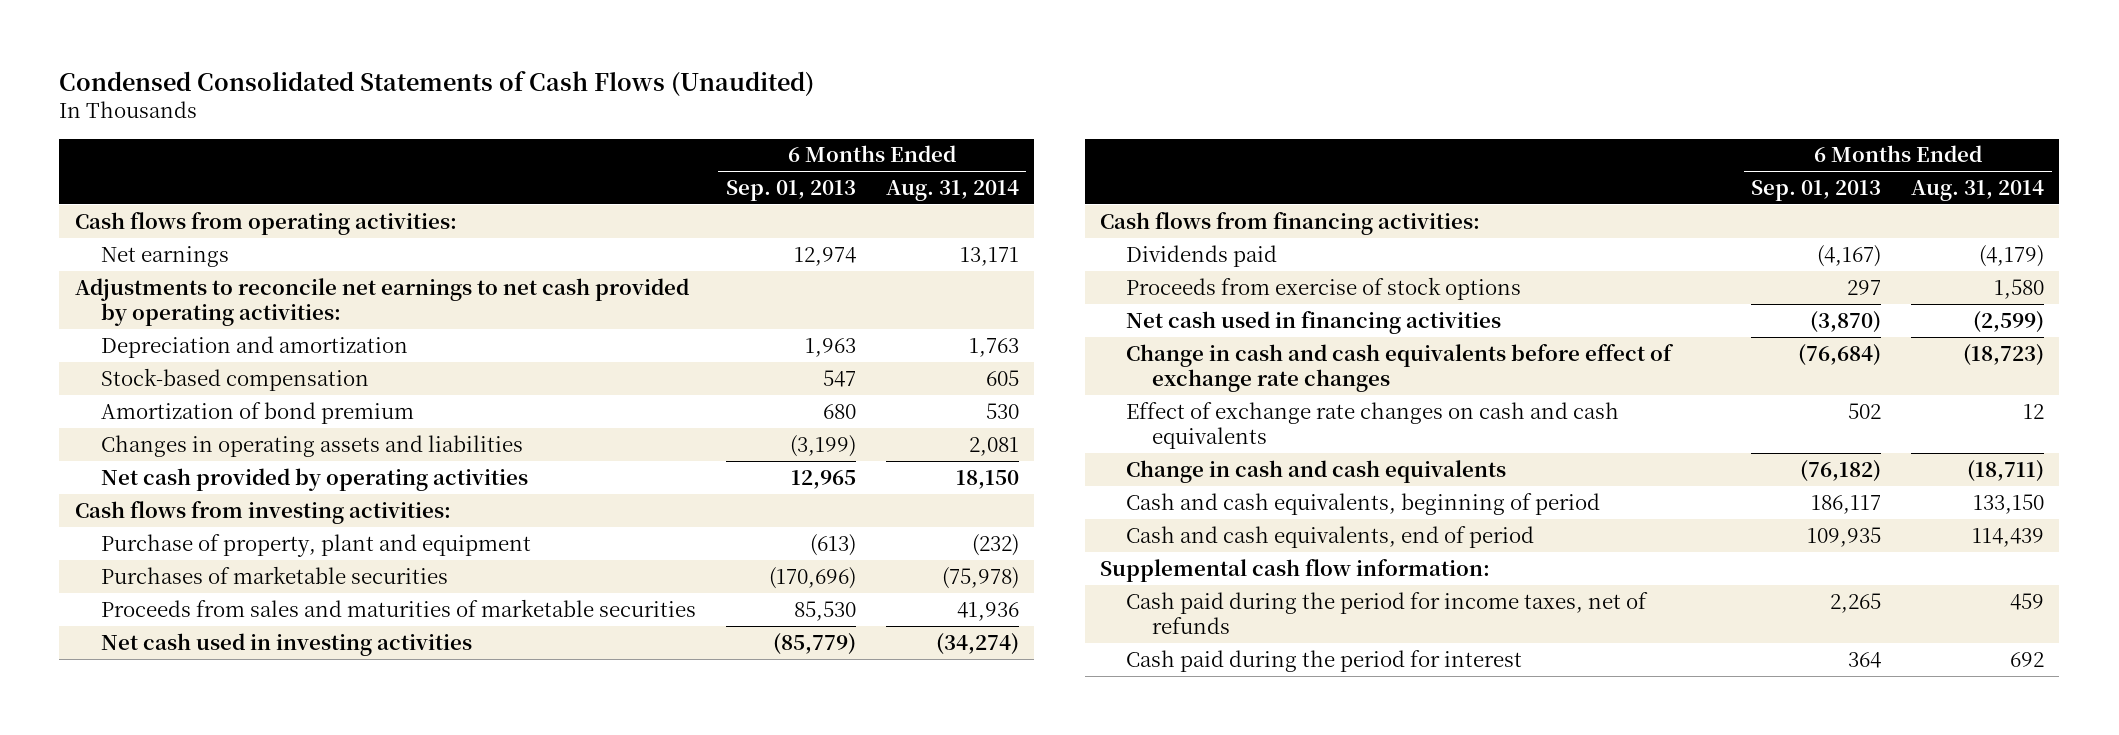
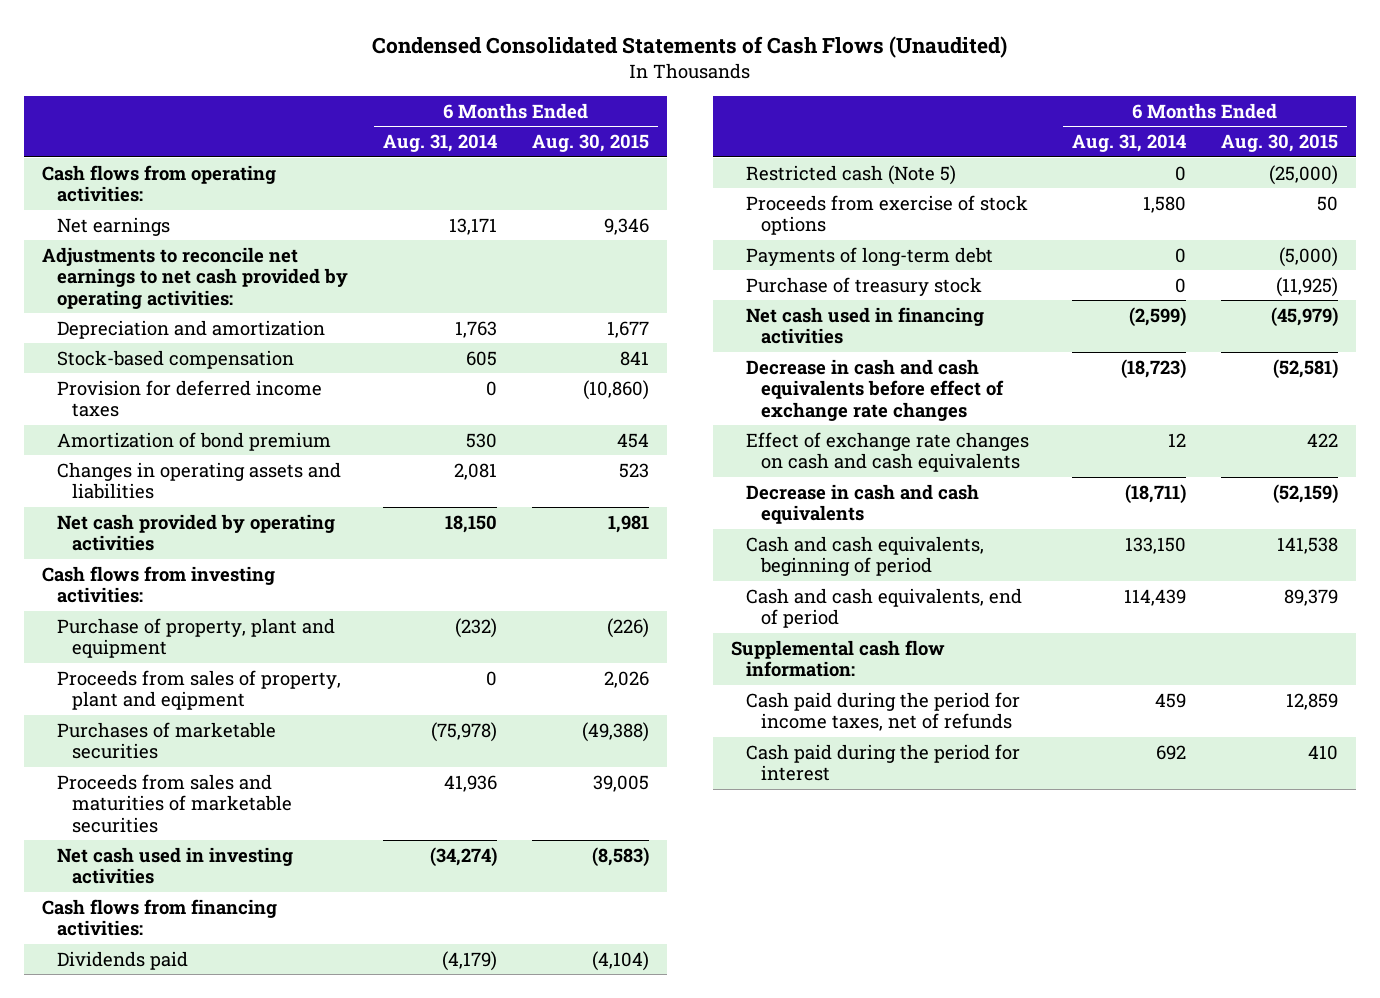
[725,180,856,202] Sep. 01, 2013 -> none
none -> [532,134,650,153] Aug. 30, 2015
none -> [57,379,323,418] Provision for deferred income taxes
none -> [57,669,342,711] Proceeds from sales of property, plant and eqipment
none -> [745,164,956,185] Restricted cash (Note 5)
none -> [745,246,993,266] Payments of long-term debt
none -> [745,276,982,296] Purchase of treasury stock
[1125,343,1674,393] Change in cash and cash equivalents before effect of exchange rate changes -> [745,358,1004,421] Decrease in cash and cash equivalents before effect of exchange rate changes
[1125,459,1506,483] Change in cash and cash equivalents -> [745,483,979,525] Decrease in cash and cash equivalents

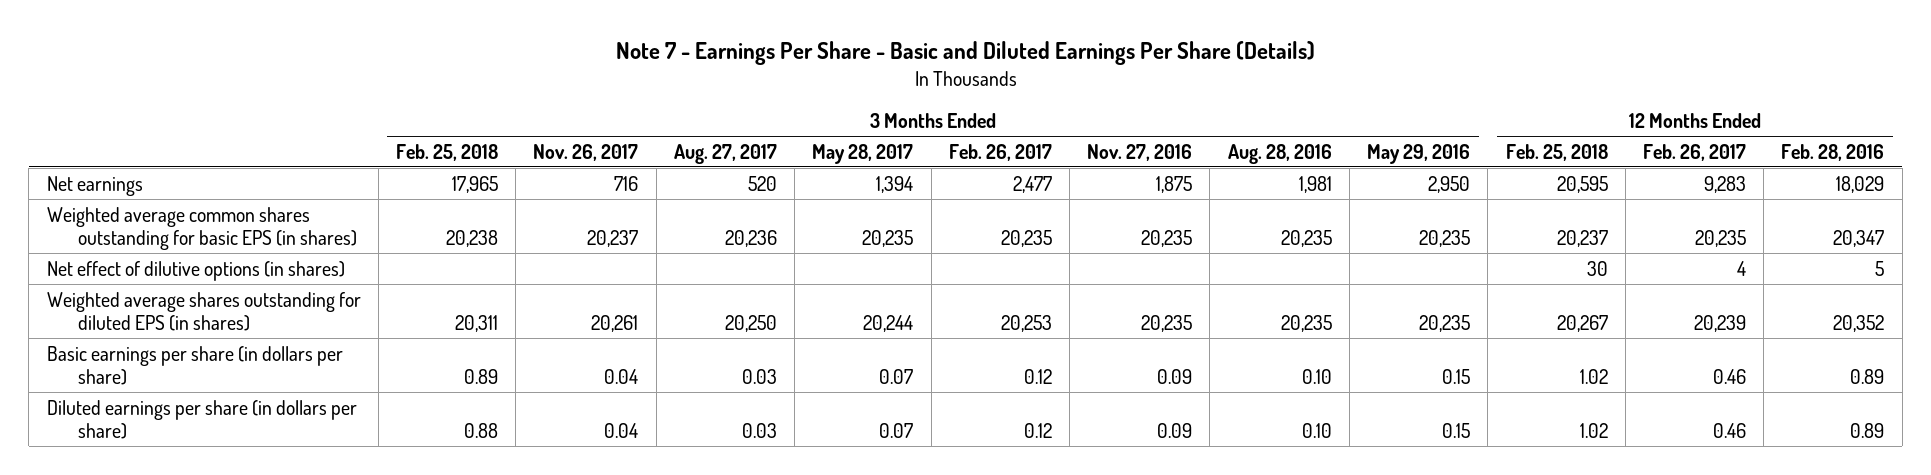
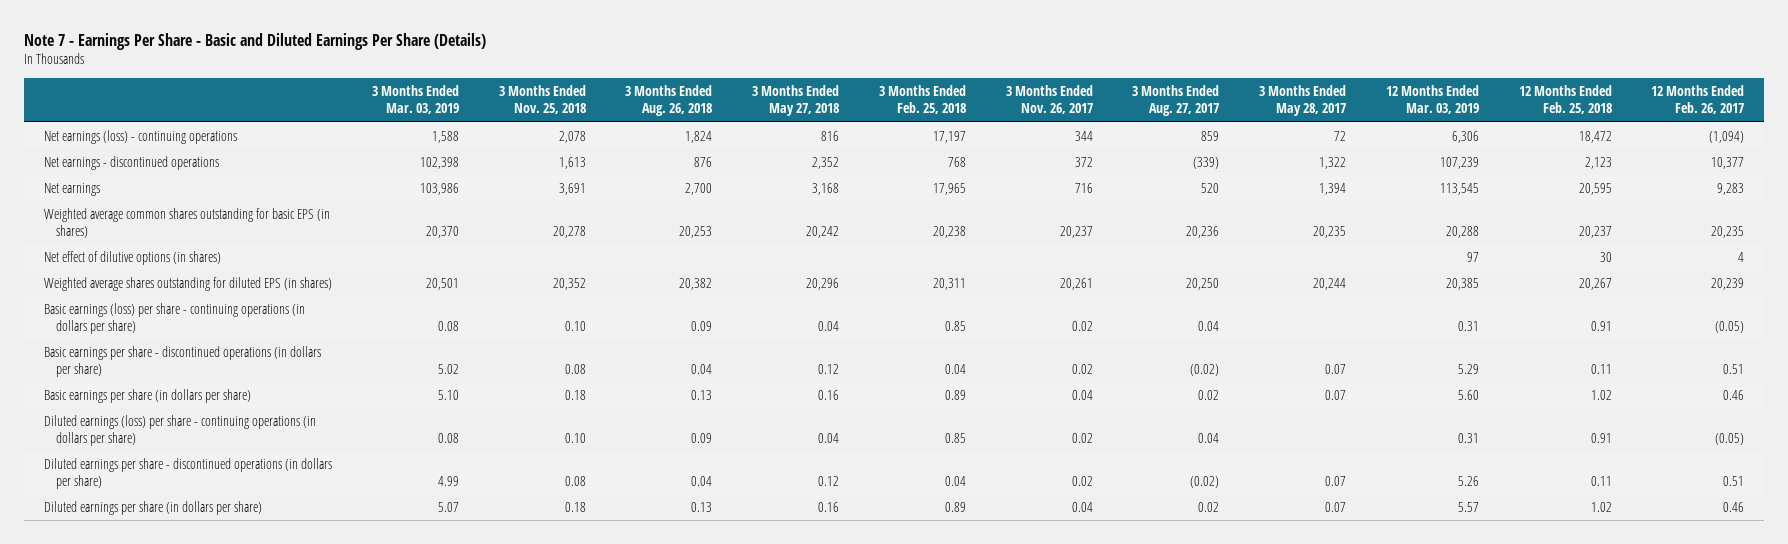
[948,143,1052,161] Feb. 26, 2017 -> none
[1087,143,1193,161] Nov. 27, 2016 -> none
[1227,143,1332,164] Aug. 28, 2016 -> none
[1367,143,1471,164] May 29, 2016 -> none
[1781,143,1885,161] Feb. 28, 2016 -> none
none -> [371,85,459,115] 3 Months Ended Mar. 03, 2019
none -> [498,85,586,115] 3 Months Ended Nov. 25, 2018
none -> [625,85,713,117] 3 Months Ended Aug. 26, 2018
none -> [752,85,840,117] 3 Months Ended May 27, 2018
none -> [1385,85,1479,115] 12 Months Ended Mar. 03, 2019
none -> [44,129,238,144] Net earnings (loss) - continuing operations
none -> [44,155,220,170] Net earnings - discontinued operations
none -> [44,302,306,335] Basic earnings (loss) per share - continuing operations (in dollars per share)
none -> [44,345,322,378] Basic earnings per share - discontinued operations (in dollars per share)
[741,368,777,384] 0.03 -> [1198,389,1220,400] 0.02
none -> [44,414,317,447] Diluted earnings (loss) per share - continuing operations (in dollars per share)
none -> [44,457,333,490] Diluted earnings per share - discontinued operations (in dollars per share)
[463,422,498,438] 0.88 -> [944,501,966,512] 0.89
[741,422,777,438] 0.03 -> [1198,501,1220,512] 0.02

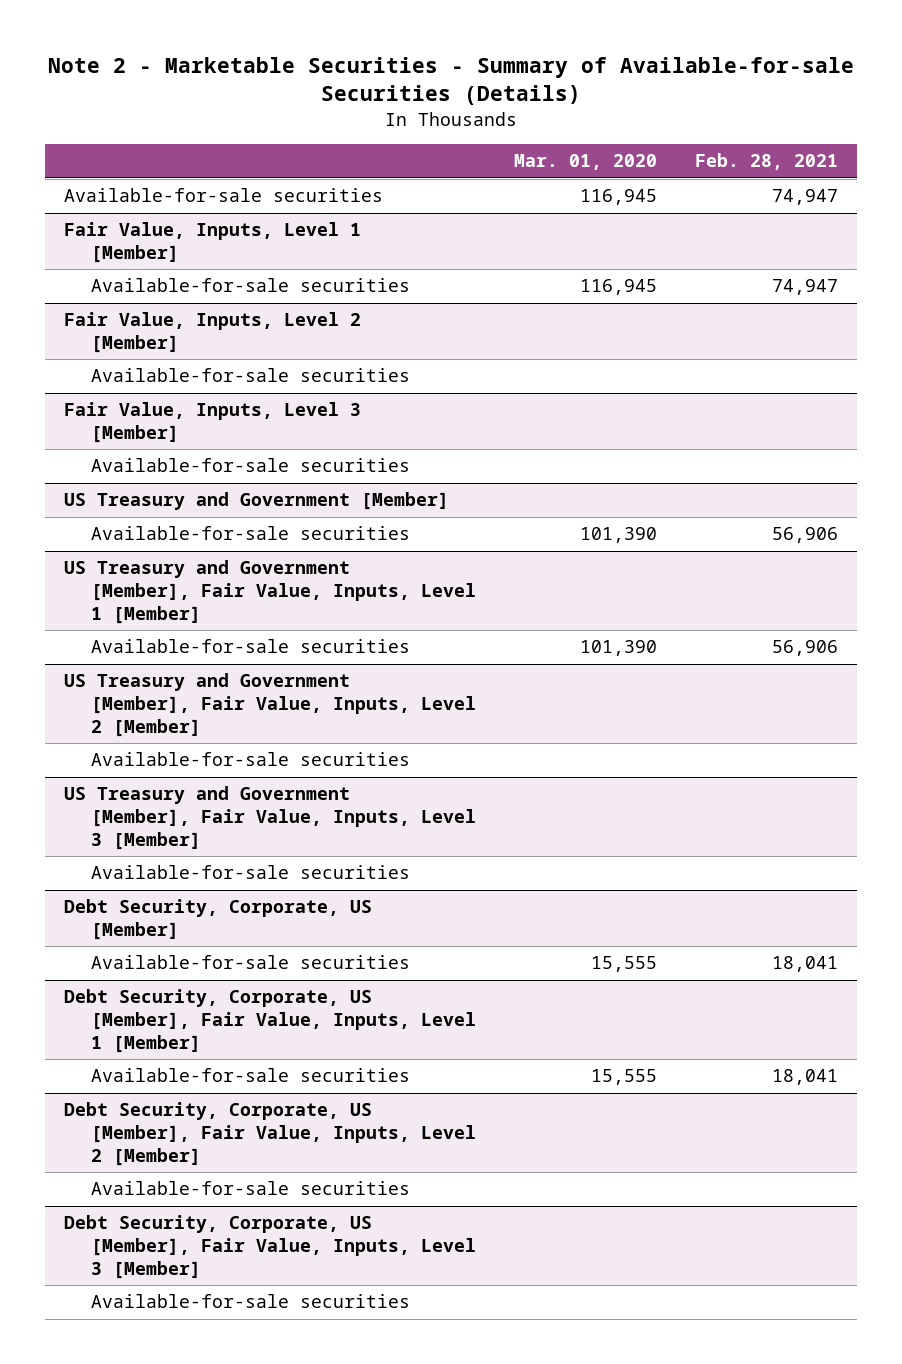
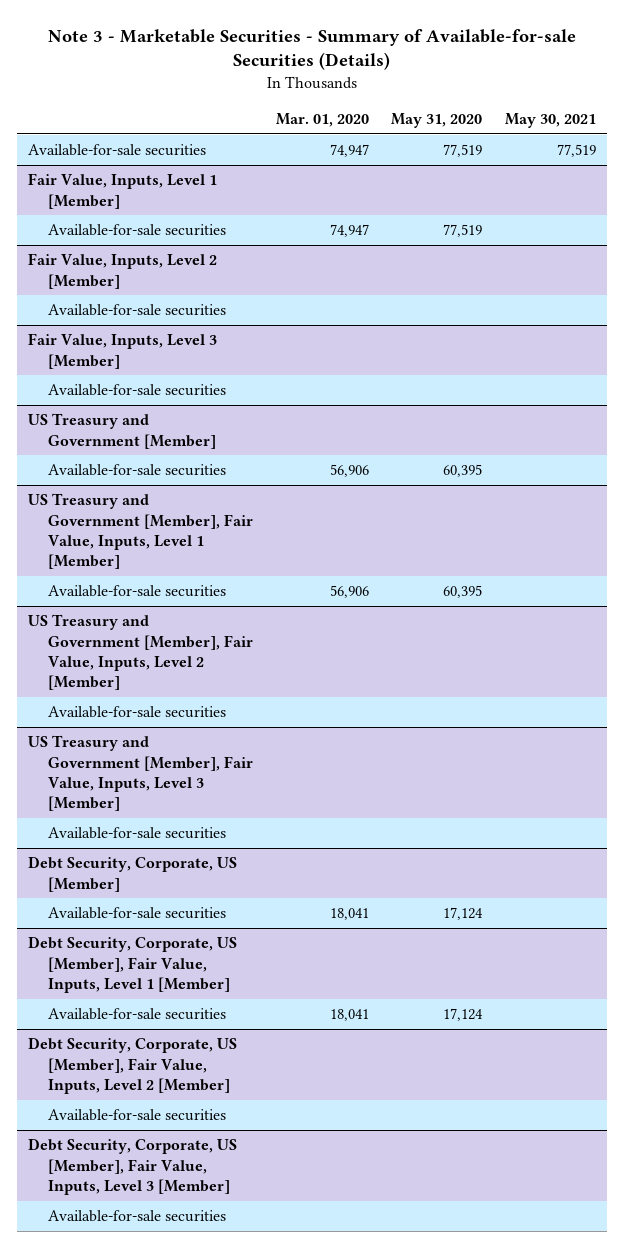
[47,56,854,106] Note 2 - Marketable Securities - Summary of Available-for-sale Securities (Details) -> [47,28,576,71] Note 3 - Marketable Securities - Summary of Available-for-sale Securities (Details)
[694,153,838,171] Feb. 28, 2021 -> none
none -> [391,112,483,128] May 31, 2020
none -> [504,112,596,128] May 30, 2021
[579,189,657,206] 116,945 -> [329,144,369,158] 74,947
[579,279,657,296] 116,945 -> [329,224,369,238] 74,947
[579,527,657,544] 101,390 -> [329,464,369,478] 56,906
[579,640,657,657] 101,390 -> [329,585,369,599] 56,906
[590,956,657,973] 15,555 -> [329,908,369,921] 18,041
[590,1069,657,1086] 15,555 -> [329,1009,369,1022] 18,041

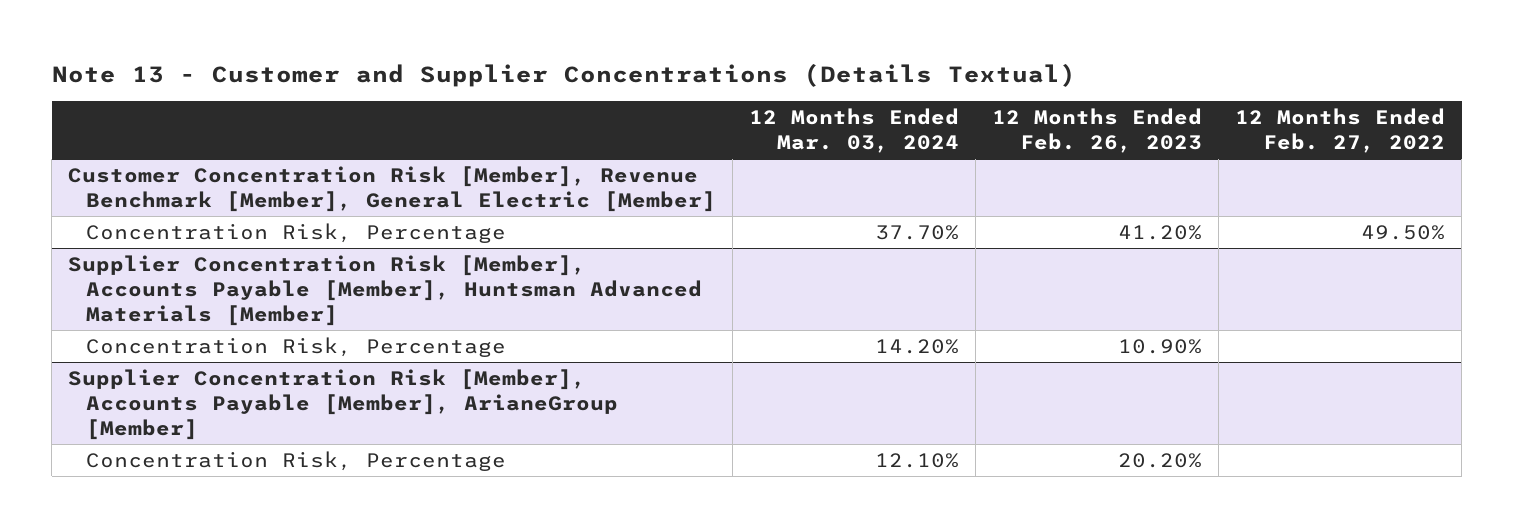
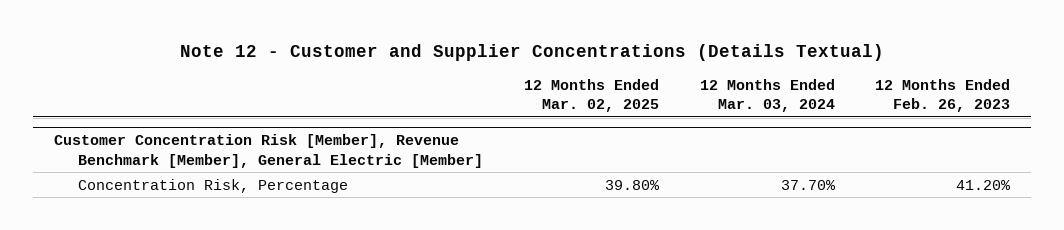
[51,62,1076,87] Note 13 - Customer and Supplier Concentrations (Details Textual) -> [180,43,885,61] Note 12 - Customer and Supplier Concentrations (Details Textual)
[1234,107,1445,153] 12 Months Ended Feb. 27, 2022 -> none
none -> [523,78,659,113] 12 Months Ended Mar. 02, 2025
[68,254,702,326] Supplier Concentration Risk [Member], Accounts Payable [Member], Huntsman Advanced Materials [Member] -> none
[85,336,506,357] Concentration Risk, Percentage -> none
[68,368,618,440] Supplier Concentration Risk [Member], Accounts Payable [Member], ArianeGroup [Member] -> none
[85,450,506,471] Concentration Risk, Percentage -> none

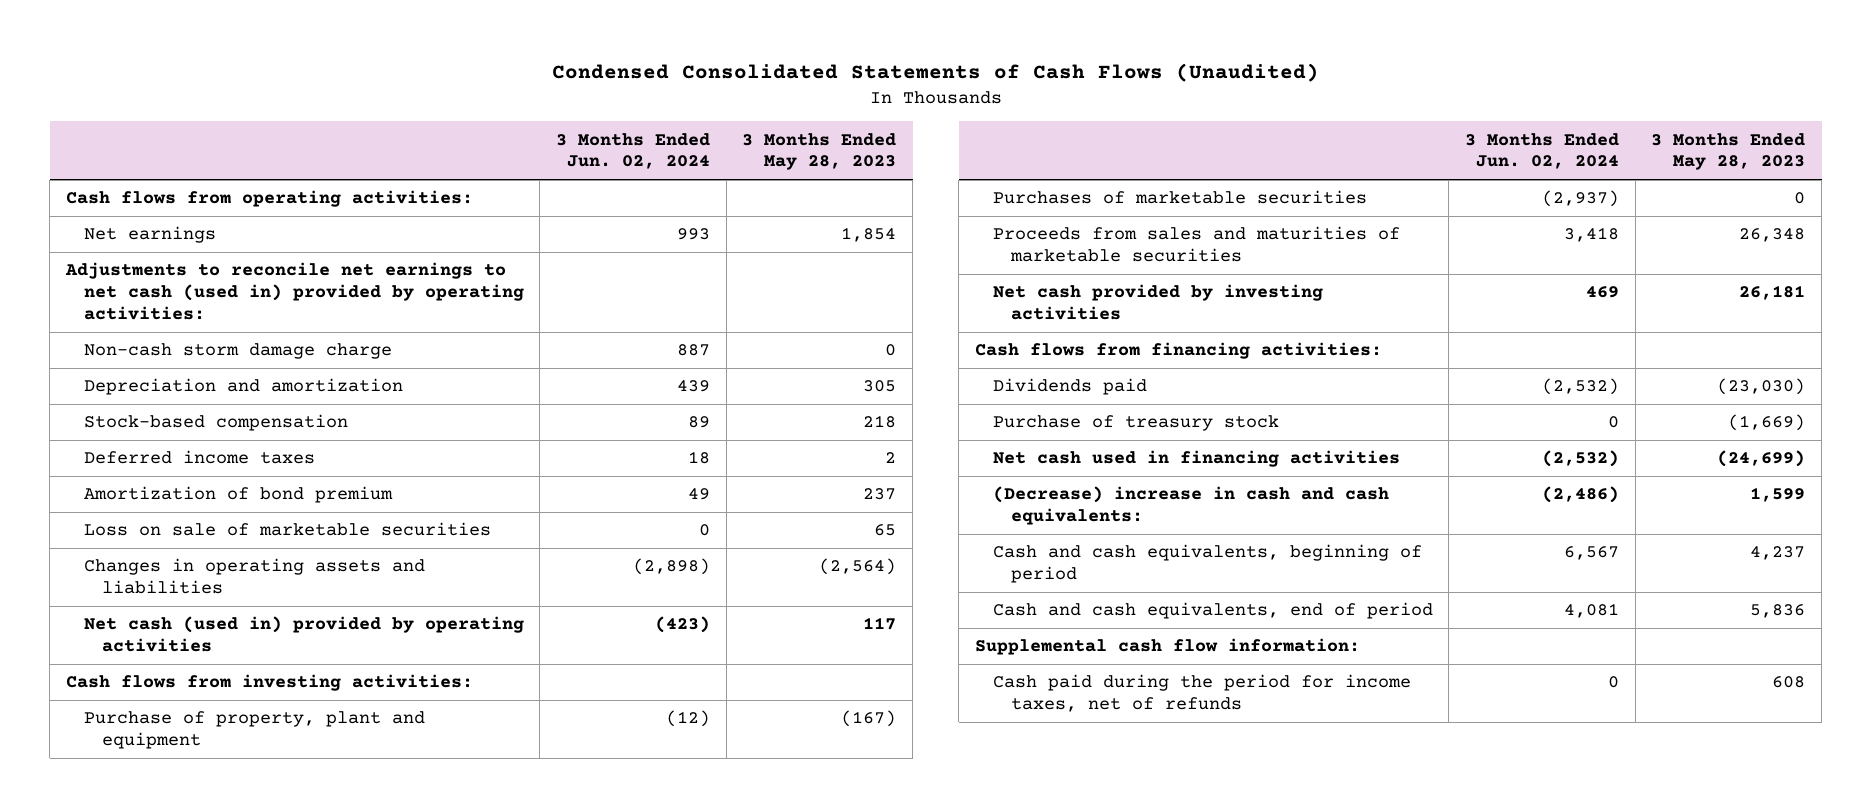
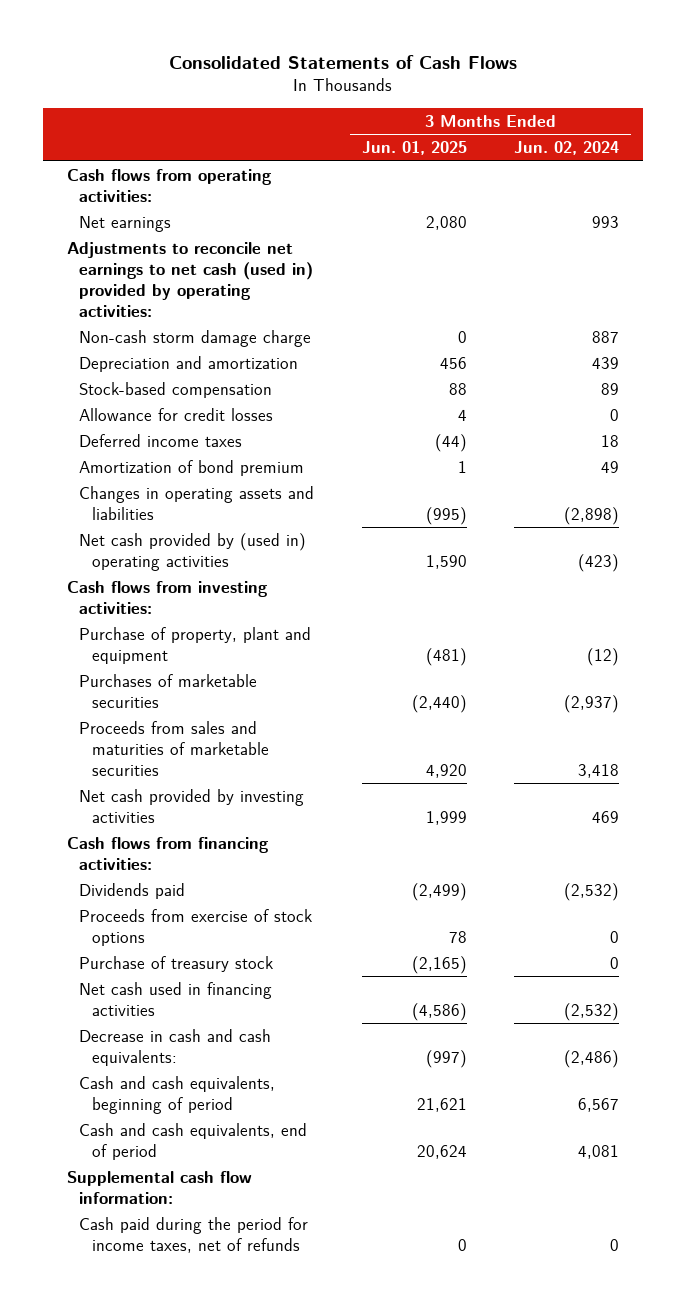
[551,63,1319,83] Condensed Consolidated Statements of Cash Flows (Unaudited) -> [169,54,518,69] Consolidated Statements of Cash Flows
[742,132,897,171] 3 Months Ended May 28, 2023 -> none
none -> [361,141,467,156] Jun. 01, 2025
none -> [79,408,274,422] Allowance for credit losses
[83,522,491,537] Loss on sale of marketable securities -> none
[83,616,524,653] Net cash (used in) provided by operating activities -> [79,533,307,572] Net cash provided by (used in) operating activities
none -> [79,909,313,947] Proceeds from exercise of stock options
[992,486,1389,526] (Decrease) increase in cash and cash equivalents: -> [79,1029,272,1067] Decrease in cash and cash equivalents:

